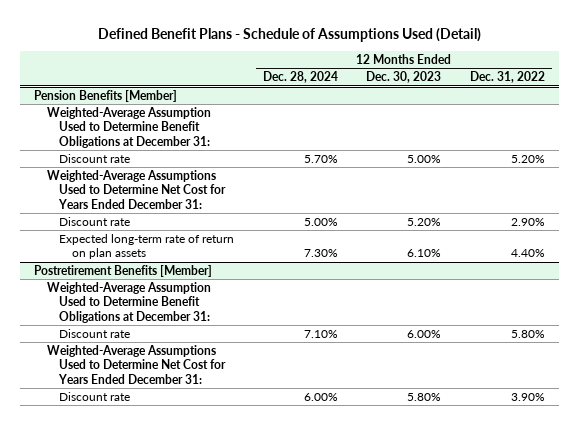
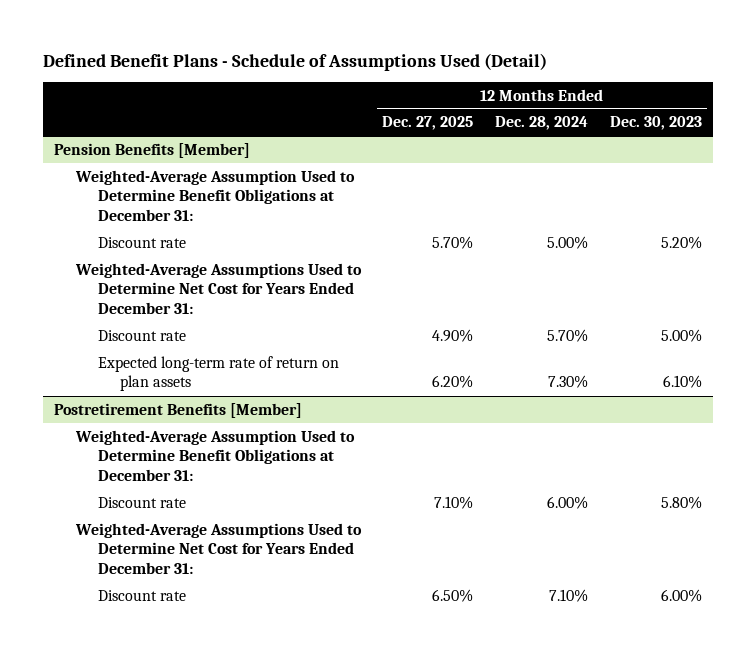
[469,71,545,84] Dec. 31, 2022 -> none
none -> [382,116,474,131] Dec. 27, 2025
[46,170,227,209] Weighted-Average Assumptions Used to Determine Net Cost for Years Ended December 31: -> [74,262,362,315] Weighted-Average Assumptions Used to Determine Net Cost for Years Ended December 31:
[59,154,131,164] Discount rate -> [97,329,186,341] Discount rate
[46,345,227,384] Weighted-Average Assumptions Used to Determine Net Cost for Years Ended December 31: -> [74,522,362,575] Weighted-Average Assumptions Used to Determine Net Cost for Years Ended December 31:
[59,329,131,339] Discount rate -> [97,589,186,601] Discount rate

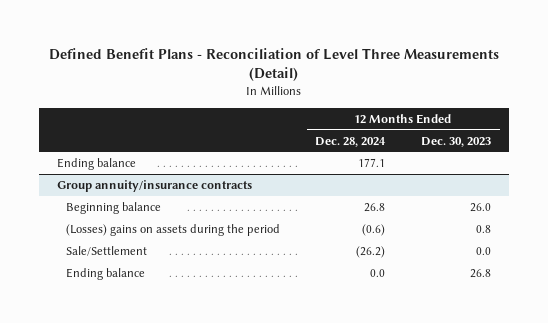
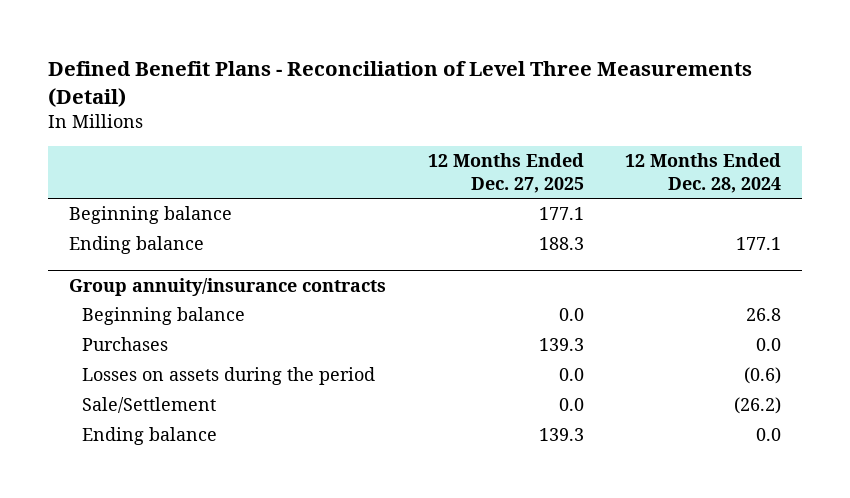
[421,136,492,147] Dec. 30, 2023 -> none
none -> [427,152,584,194] 12 Months Ended Dec. 27, 2025
none -> [69,206,233,225] Beginning balance
none -> [82,337,169,352] Purchases
[65,224,280,237] (Losses) gains on assets during the period -> [82,367,376,386] Losses on assets during the period

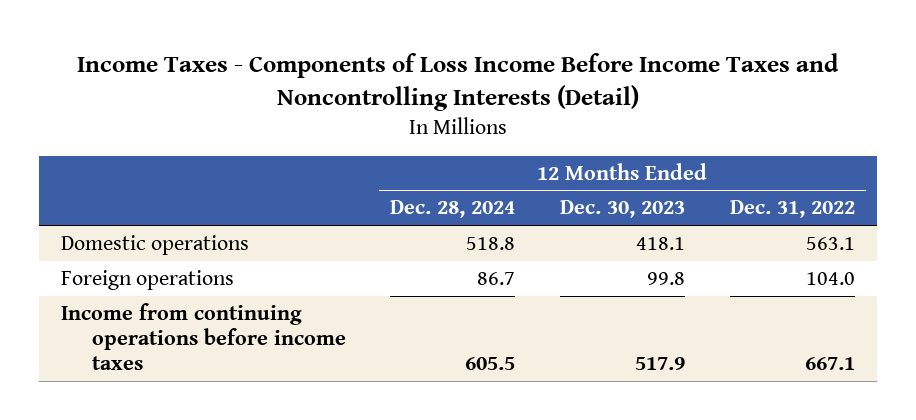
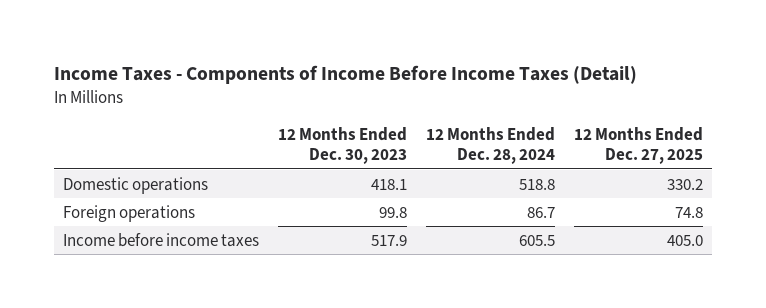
[77,53,840,112] Income Taxes - Components of Loss Income Before Income Taxes and Noncontrolling Interests (Detail) -> [53,65,637,85] Income Taxes - Components of Income Before Income Taxes (Detail)
[729,200,855,219] Dec. 31, 2022 -> none
none -> [573,127,703,165] 12 Months Ended Dec. 27, 2025
[61,303,346,371] Income from continuing operations before income taxes -> [63,232,260,247] Income before income taxes

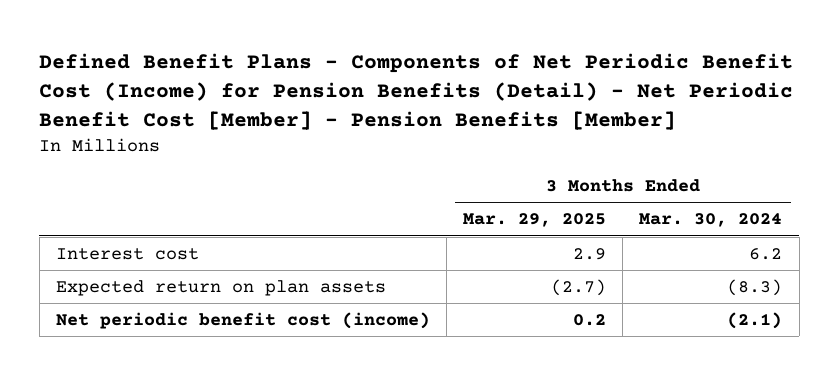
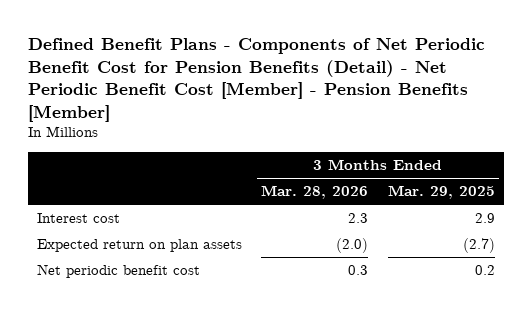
[39,52,794,130] Defined Benefit Plans - Components of Net Periodic Benefit Cost (Income) for Pension Benefits (Detail) - Net Periodic Benefit Cost [Member] - Pension Benefits [Member] -> [27,38,485,122] Defined Benefit Plans - Components of Net Periodic Benefit Cost for Pension Benefits (Detail) - Net Periodic Benefit Cost [Member] - Pension Benefits [Member]
[639,213,783,228] Mar. 30, 2024 -> none
none -> [261,185,369,200] Mar. 28, 2026
[55,311,430,329] Net periodic benefit cost (income) -> [37,264,201,279] Net periodic benefit cost

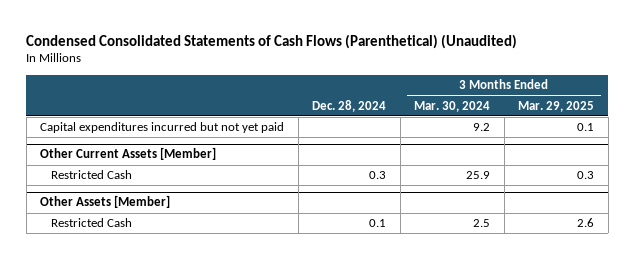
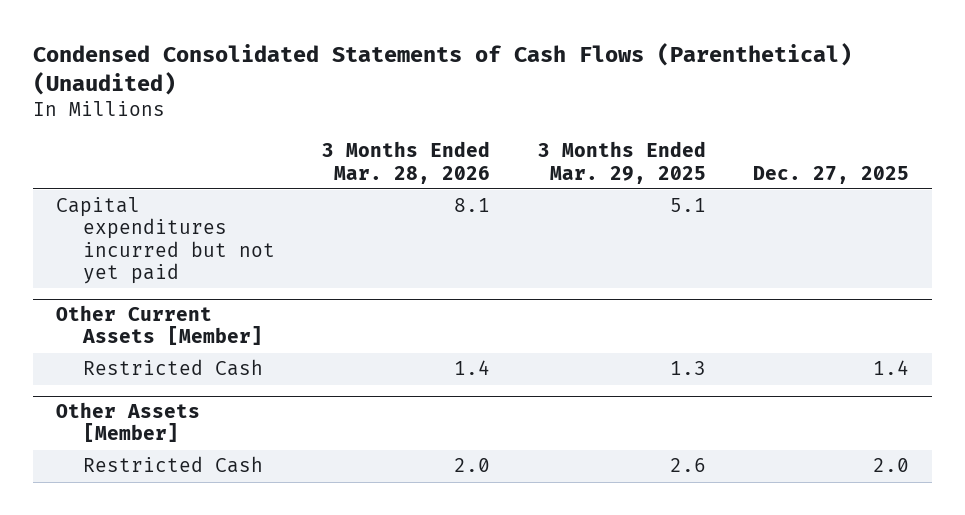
[312,99,387,112] Dec. 28, 2024 -> none
[414,100,491,112] Mar. 30, 2024 -> none
none -> [322,141,491,184] 3 Months Ended Mar. 28, 2026
none -> [752,165,909,184] Dec. 27, 2025
[577,123,595,132] 0.1 -> [669,198,706,213] 5.1
[577,171,595,180] 0.3 -> [669,361,706,376] 1.3

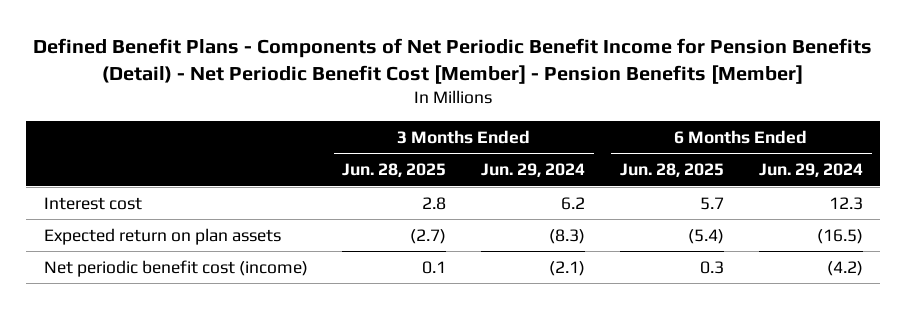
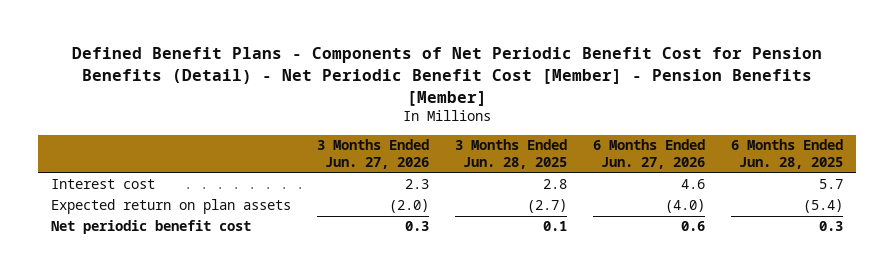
[33,38,873,84] Defined Benefit Plans - Components of Net Periodic Benefit Income for Pension Benefits (Detail) - Net Periodic Benefit Cost [Member] - Pension Benefits [Member] -> [72,47,823,106] Defined Benefit Plans - Components of Net Periodic Benefit Cost for Pension Benefits (Detail) - Net Periodic Benefit Cost [Member] - Pension Benefits [Member]
[481,163,586,178] Jun. 29, 2024 -> none
[758,163,863,178] Jun. 29, 2024 -> none
none -> [317,139,430,170] 3 Months Ended Jun. 27, 2026
none -> [593,139,706,170] 6 Months Ended Jun. 27, 2026
[43,259,308,277] Net periodic benefit cost (income) -> [50,220,251,235] Net periodic benefit cost

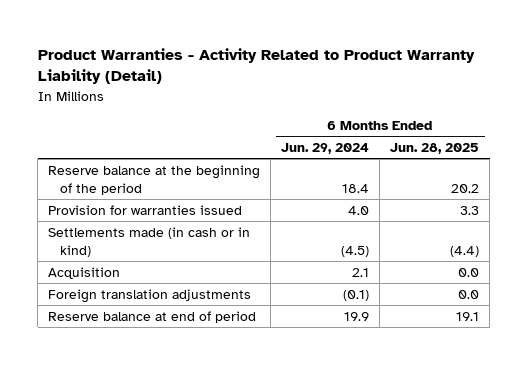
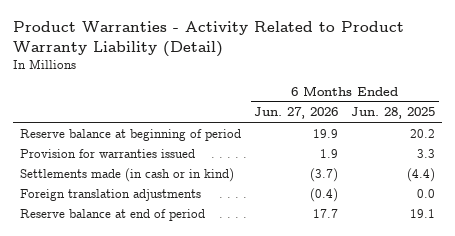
[281,143,370,155] Jun. 29, 2024 -> none
none -> [254,107,339,120] Jun. 27, 2026
[48,164,261,196] Reserve balance at the beginning of the period -> [19,128,241,141] Reserve balance at beginning of period
[48,266,121,279] Acquisition -> none

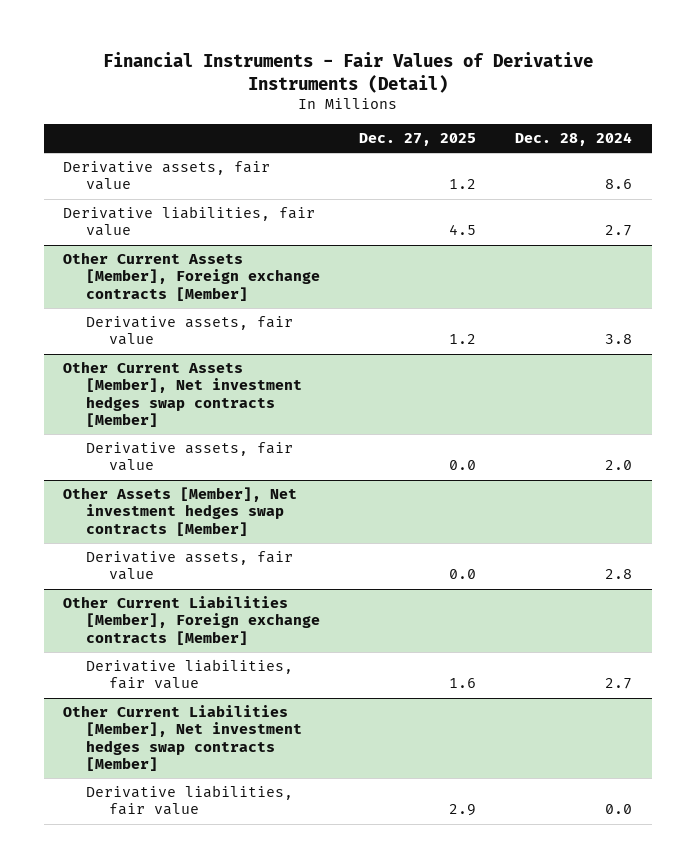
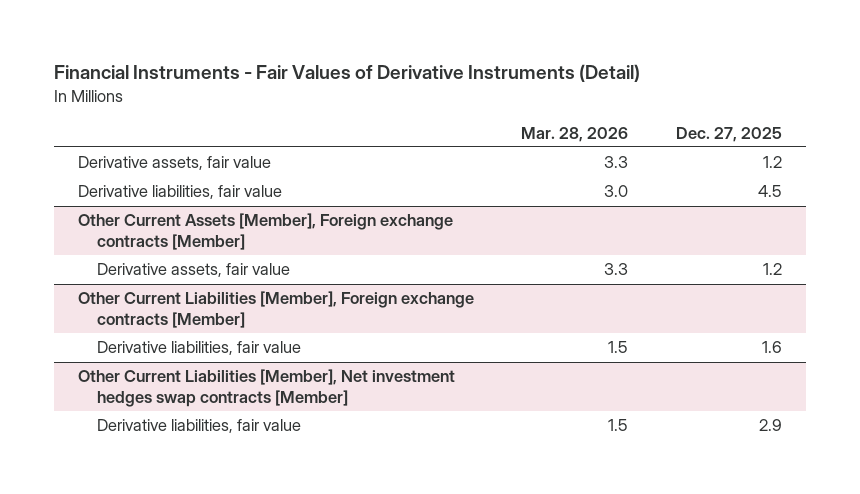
[515,132,633,147] Dec. 28, 2024 -> none
none -> [521,126,629,142] Mar. 28, 2026
[63,361,303,427] Other Current Assets [Member], Net investment hedges swap contracts [Member] -> none
[86,442,294,472] Derivative assets, fair value -> none
[63,487,298,536] Other Assets [Member], Net investment hedges swap contracts [Member] -> none
[86,551,294,581] Derivative assets, fair value -> none

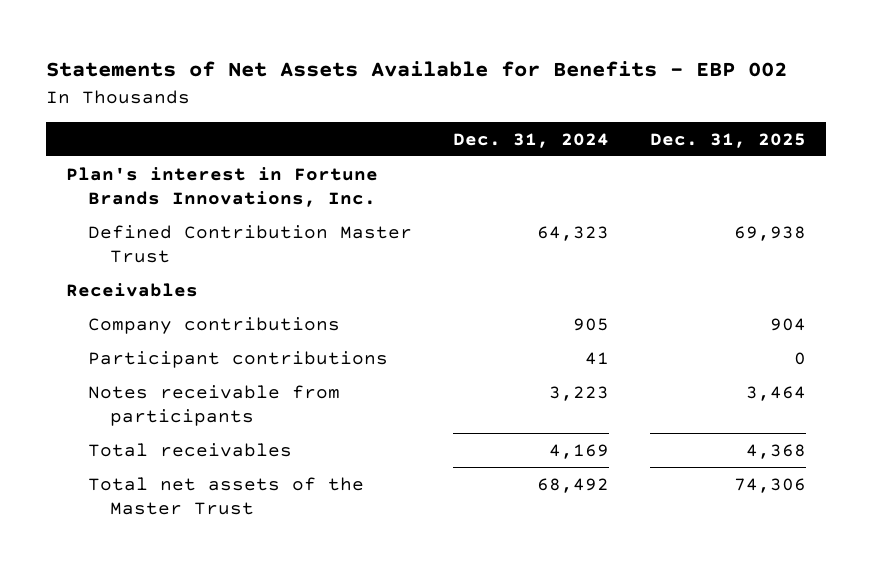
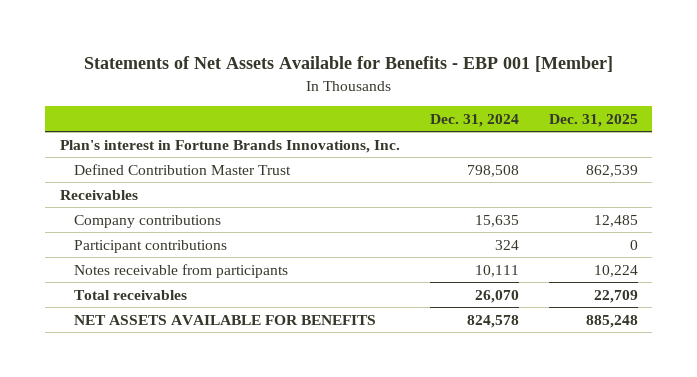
[45,61,787,78] Statements of Net Assets Available for Benefits - EBP 002 -> [83,56,613,73] Statements of Net Assets Available for Benefits - EBP 001 [Member]
[537,225,610,241] 64,323 -> [466,164,519,177] 798,508
[733,225,806,241] 69,938 -> [585,164,638,177] 862,539
[573,317,610,331] 905 -> [474,214,519,227] 15,635
[769,317,806,331] 904 -> [593,214,638,227] 12,485
[585,351,610,365] 41 -> [494,239,519,250] 324
[549,385,610,401] 3,223 -> [474,264,519,277] 10,111
[745,385,806,401] 3,464 -> [593,264,638,277] 10,224
[549,443,610,459] 4,169 -> [474,289,519,303] 26,070
[745,443,806,459] 4,368 -> [593,289,638,303] 22,709
[88,476,365,516] Total net assets of the Master Trust -> [74,314,377,325] NET ASSETS AVAILABLE FOR BENEFITS
[537,477,610,493] 68,492 -> [466,314,519,328] 824,578
[733,477,806,493] 74,306 -> [585,314,638,328] 885,248

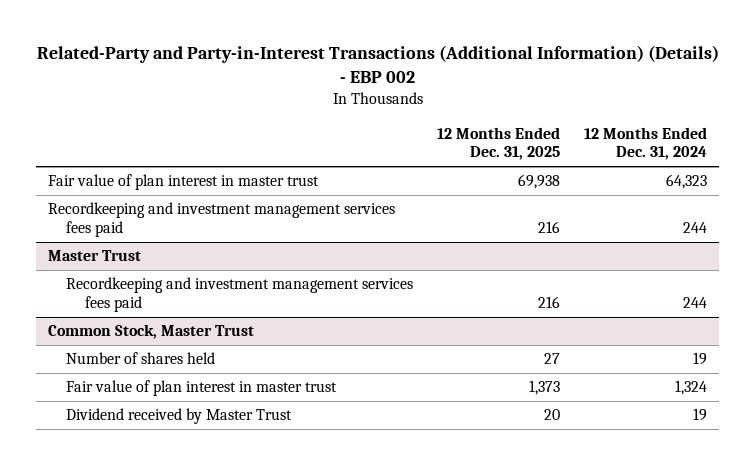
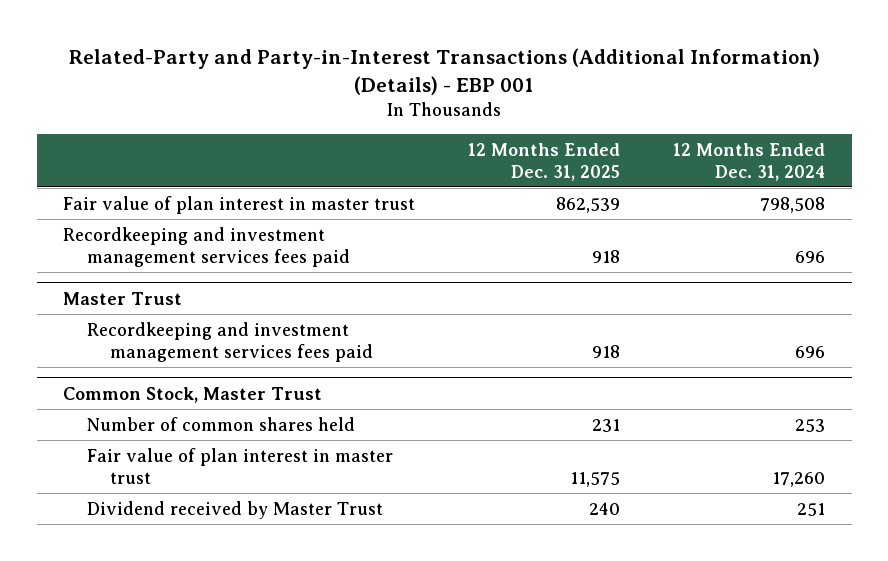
[36,45,719,84] Related-Party and Party-in-Interest Transactions (Additional Information) (Details) - EBP 002 -> [69,48,821,96] Related-Party and Party-in-Interest Transactions (Additional Information) (Details) - EBP 001
[518,174,561,190] 69,938 -> [556,196,621,213] 862,539
[666,174,708,190] 64,323 -> [760,196,826,213] 798,508
[538,220,561,233] 216 -> [592,249,621,263] 918
[683,221,708,233] 244 -> [795,250,826,263] 696
[538,295,561,308] 216 -> [592,344,621,358] 918
[683,296,708,308] 244 -> [795,345,826,358] 696
[66,352,216,365] Number of shares held -> [86,416,355,431] Number of common shares held
[544,353,561,365] 27 -> [592,418,621,432] 231
[693,352,708,366] 19 -> [795,418,826,432] 253
[529,380,561,396] 1,373 -> [570,471,621,487] 11,575
[675,380,708,396] 1,324 -> [772,471,826,487] 17,260
[544,409,561,421] 20 -> [589,501,621,515] 240
[693,408,708,422] 19 -> [797,502,826,516] 251

